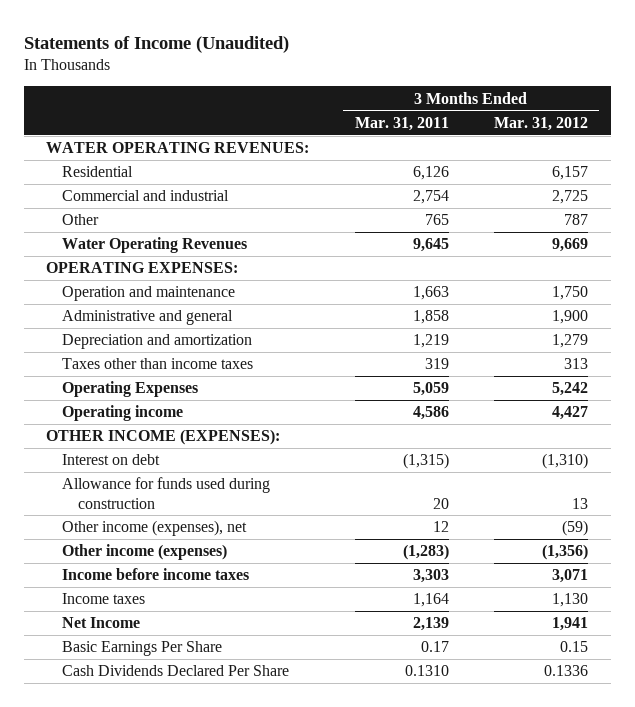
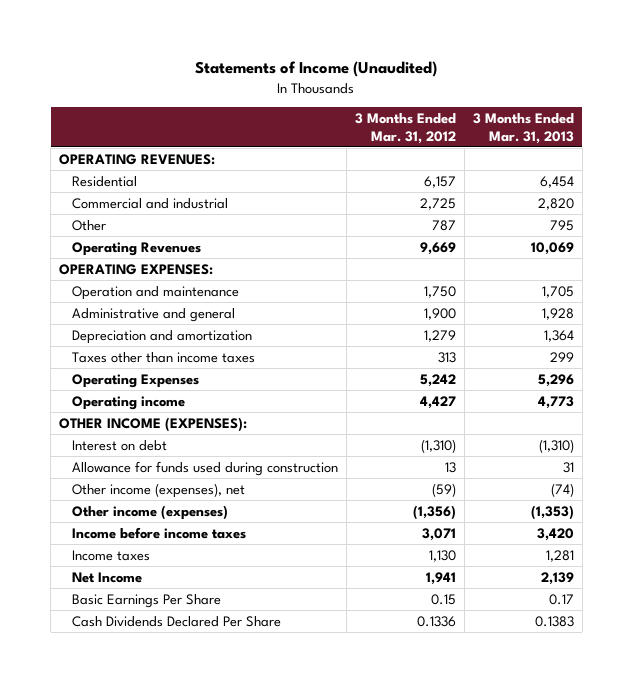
[354,117,449,132] Mar. 31, 2011 -> none
none -> [472,112,574,144] 3 Months Ended Mar. 31, 2013
[46,142,310,154] WATER OPERATING REVENUES: -> [58,153,215,165] OPERATING REVENUES:
[62,237,248,254] Water Operating Revenues -> [72,241,202,256] Operating Revenues

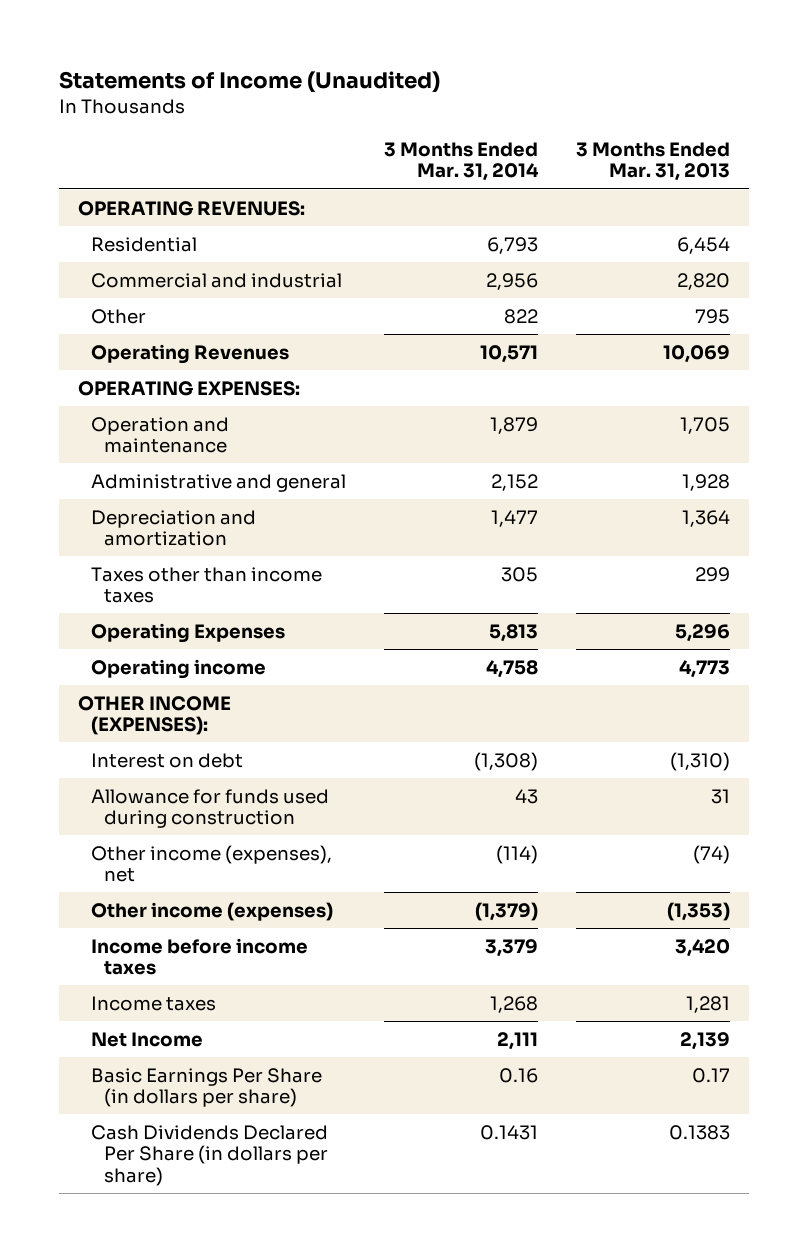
[355,112,457,144] 3 Months Ended Mar. 31, 2012 -> none
none -> [383,141,539,182] 3 Months Ended Mar. 31, 2014
[72,593,222,608] Basic Earnings Per Share -> [91,1067,323,1108] Basic Earnings Per Share (in dollars per share)
[72,615,282,627] Cash Dividends Declared Per Share -> [91,1124,329,1186] Cash Dividends Declared Per Share (in dollars per share)

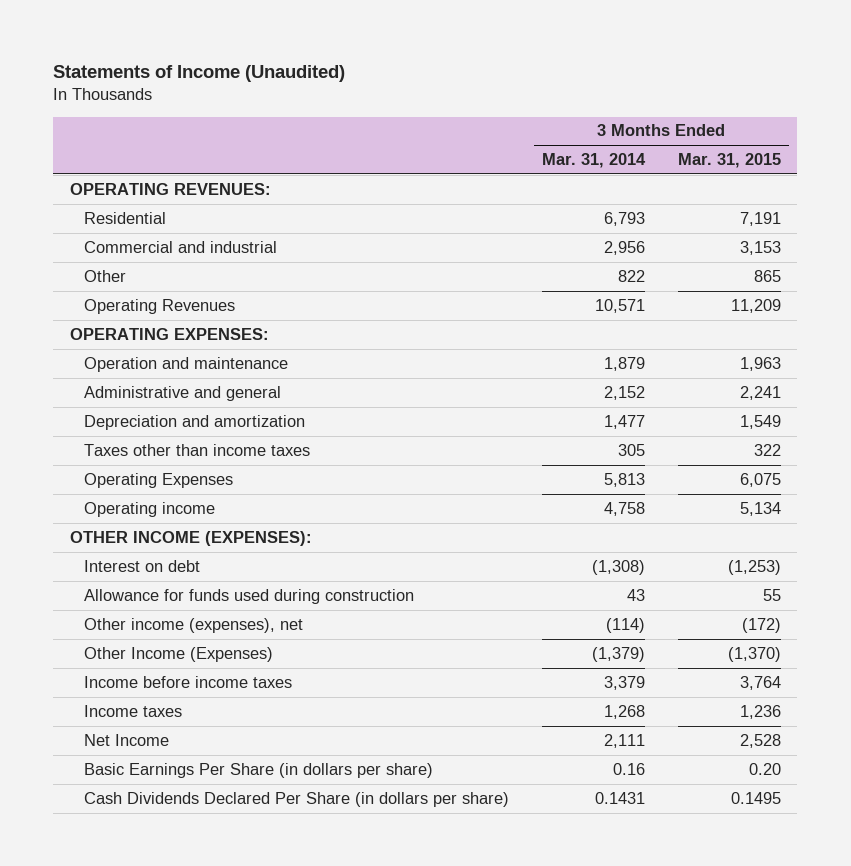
[575,141,730,182] 3 Months Ended Mar. 31, 2013 -> none
none -> [677,153,781,169] Mar. 31, 2015
[91,901,334,921] Other income (expenses) -> [83,646,273,662] Other Income (Expenses)

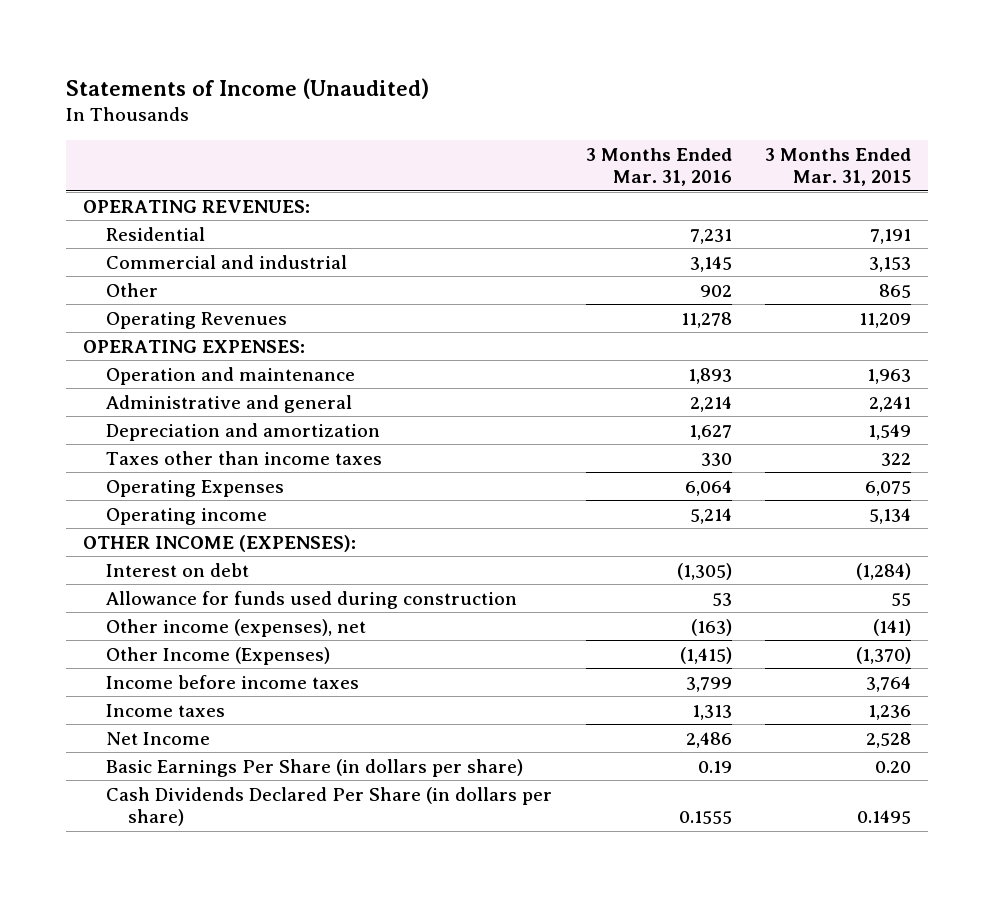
[541,153,646,169] Mar. 31, 2014 -> none
none -> [585,147,732,187] 3 Months Ended Mar. 31, 2016
[727,559,781,575] (1,253) -> [856,562,912,580] (1,284)
[741,617,781,633] (172) -> [873,618,912,636] (141)

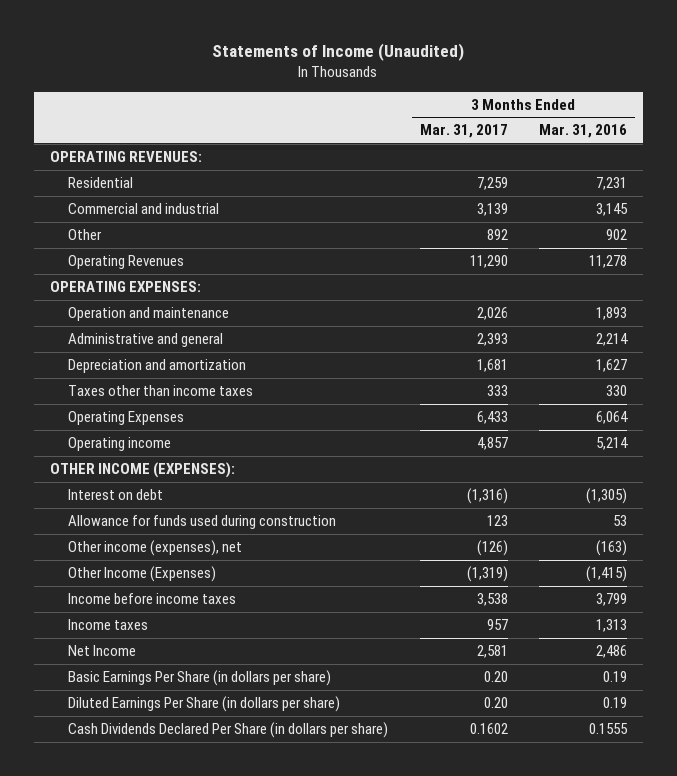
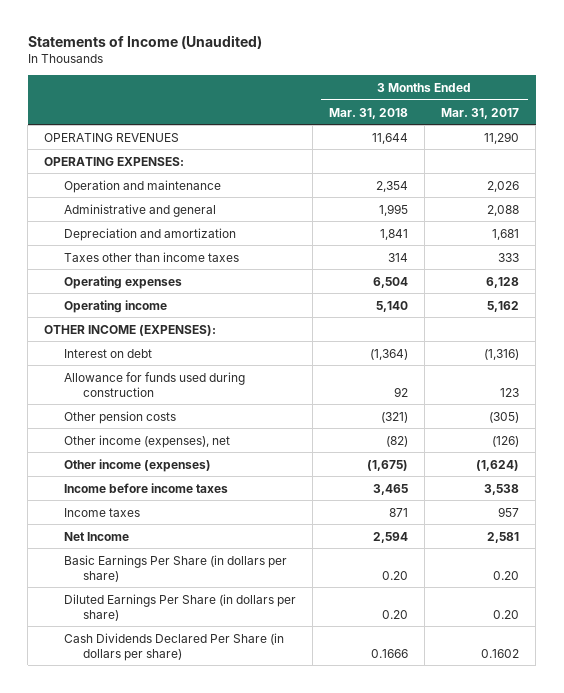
[539,124,628,139] Mar. 31, 2016 -> none
none -> [328,107,408,119] Mar. 31, 2018
[49,151,202,163] OPERATING REVENUES: -> none
[68,177,134,189] Residential -> none
[68,203,220,215] Commercial and industrial -> none
[68,229,103,241] Other -> none
[68,255,185,270] Operating Revenues -> [44,132,180,142] OPERATING REVENUES
[476,333,508,347] 2,393 -> [487,204,520,216] 2,088
[68,411,185,426] Operating Expenses -> [63,275,182,289] Operating expenses
[476,411,508,425] 6,433 -> [486,276,520,288] 6,128
[476,437,508,451] 4,857 -> [487,300,520,312] 5,162
none -> [63,410,176,424] Other pension costs
[68,566,217,583] Other Income (Expenses) -> [63,458,211,472] Other income (expenses)
[466,566,508,583] (1,319) -> [476,459,520,471] (1,624)

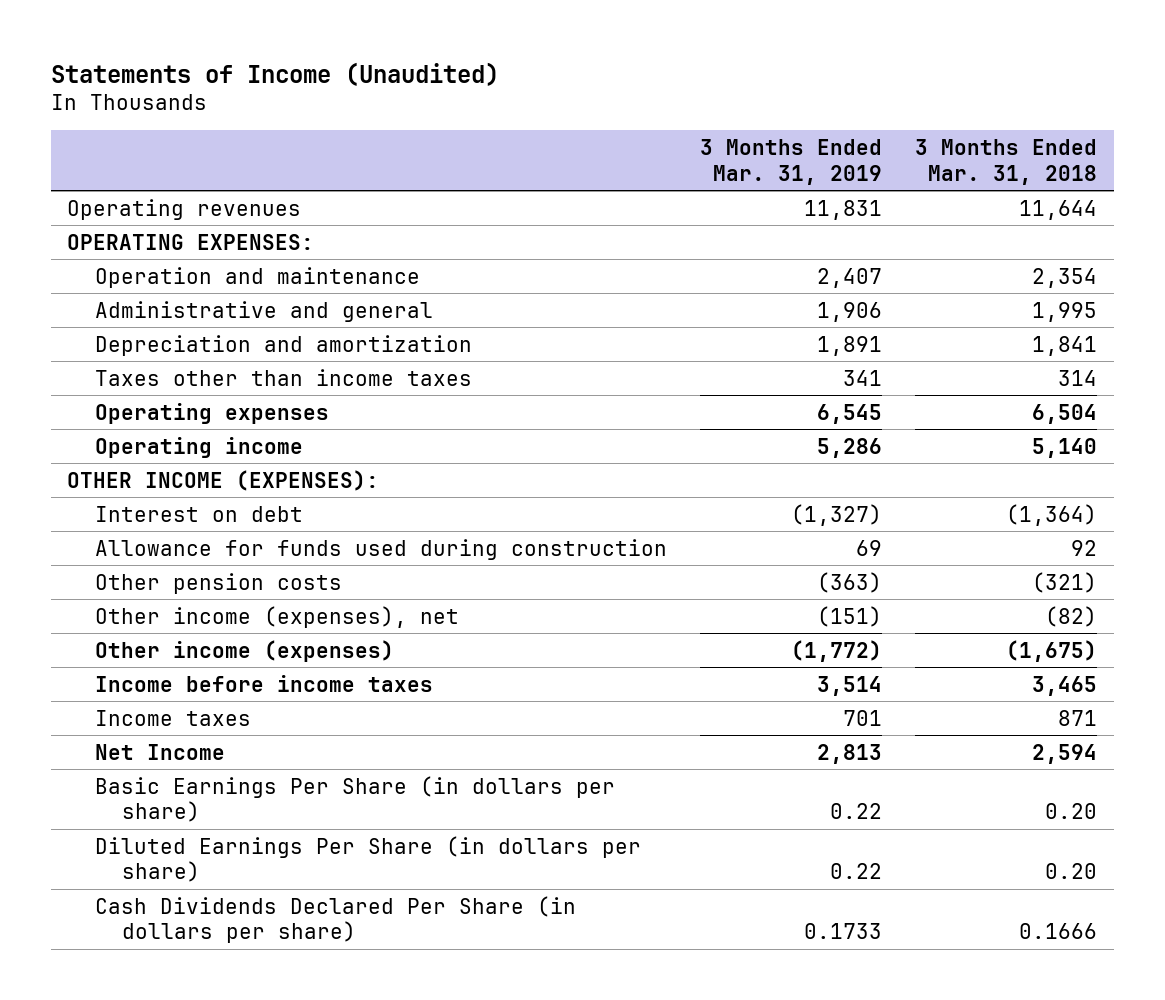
[441,107,520,119] Mar. 31, 2017 -> none
none -> [700,139,883,185] 3 Months Ended Mar. 31, 2019
[44,132,180,142] OPERATING REVENUES -> [67,198,302,220] Operating revenues

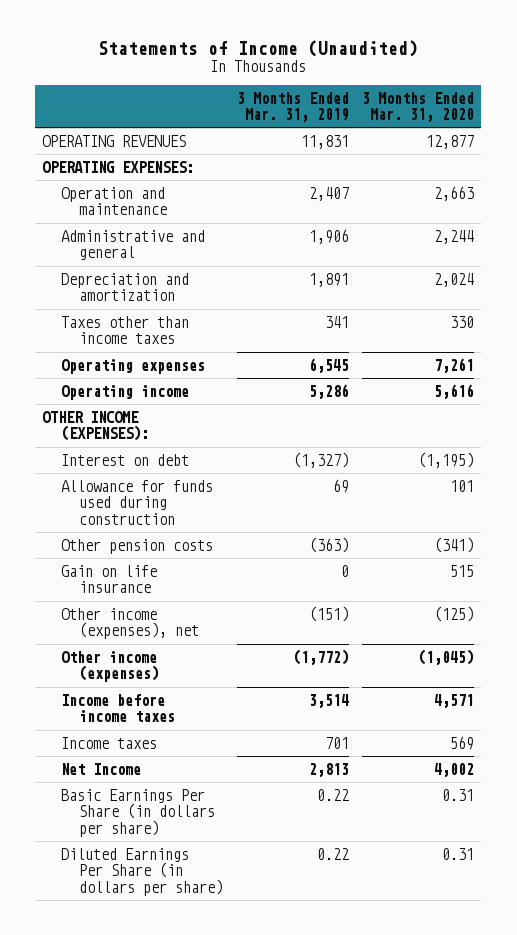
[915,139,1098,185] 3 Months Ended Mar. 31, 2018 -> none
none -> [362,91,475,123] 3 Months Ended Mar. 31, 2020
[67,198,302,220] Operating revenues -> [42,134,187,147] OPERATING REVENUES
none -> [60,564,157,594] Gain on life insurance
[94,895,576,944] Cash Dividends Declared Per Share (in dollars per share) -> none

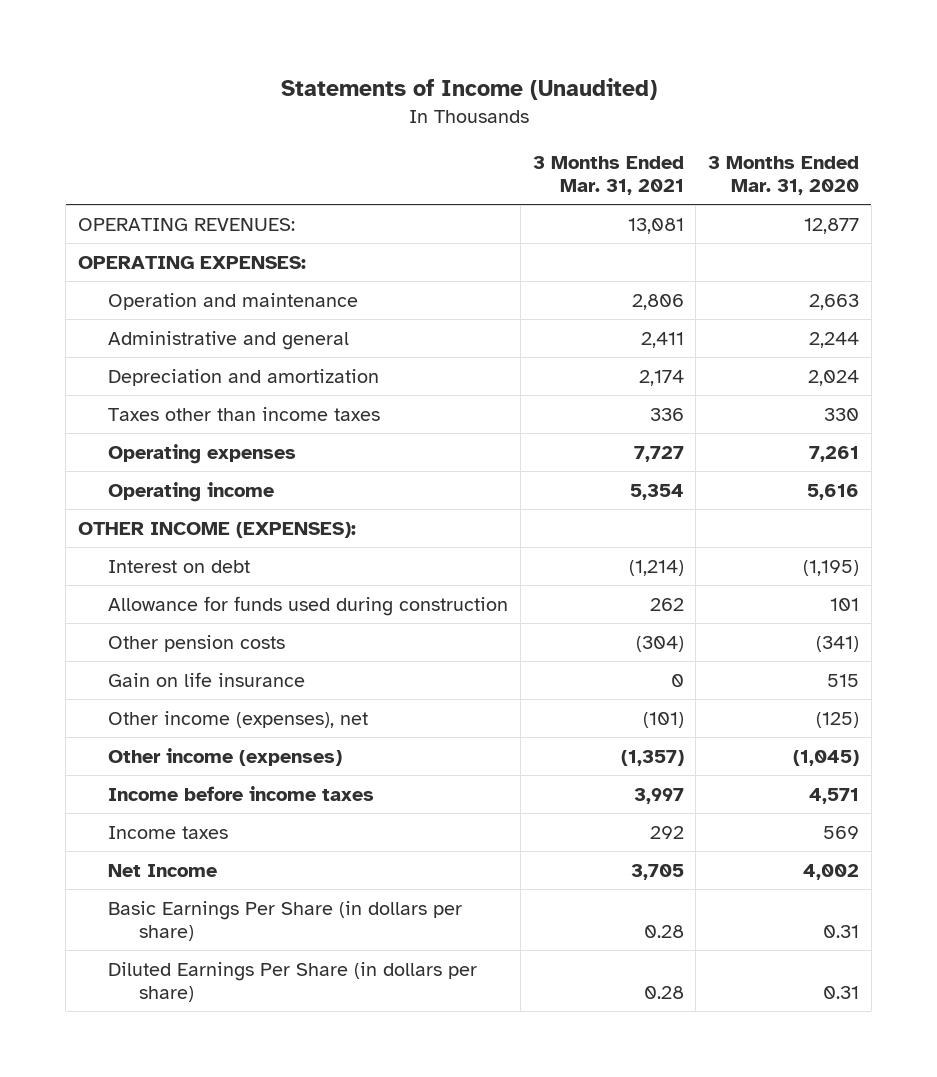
[236,91,349,123] 3 Months Ended Mar. 31, 2019 -> none
none -> [532,155,684,195] 3 Months Ended Mar. 31, 2021
[42,134,187,147] OPERATING REVENUES -> [78,217,296,231] OPERATING REVENUES:

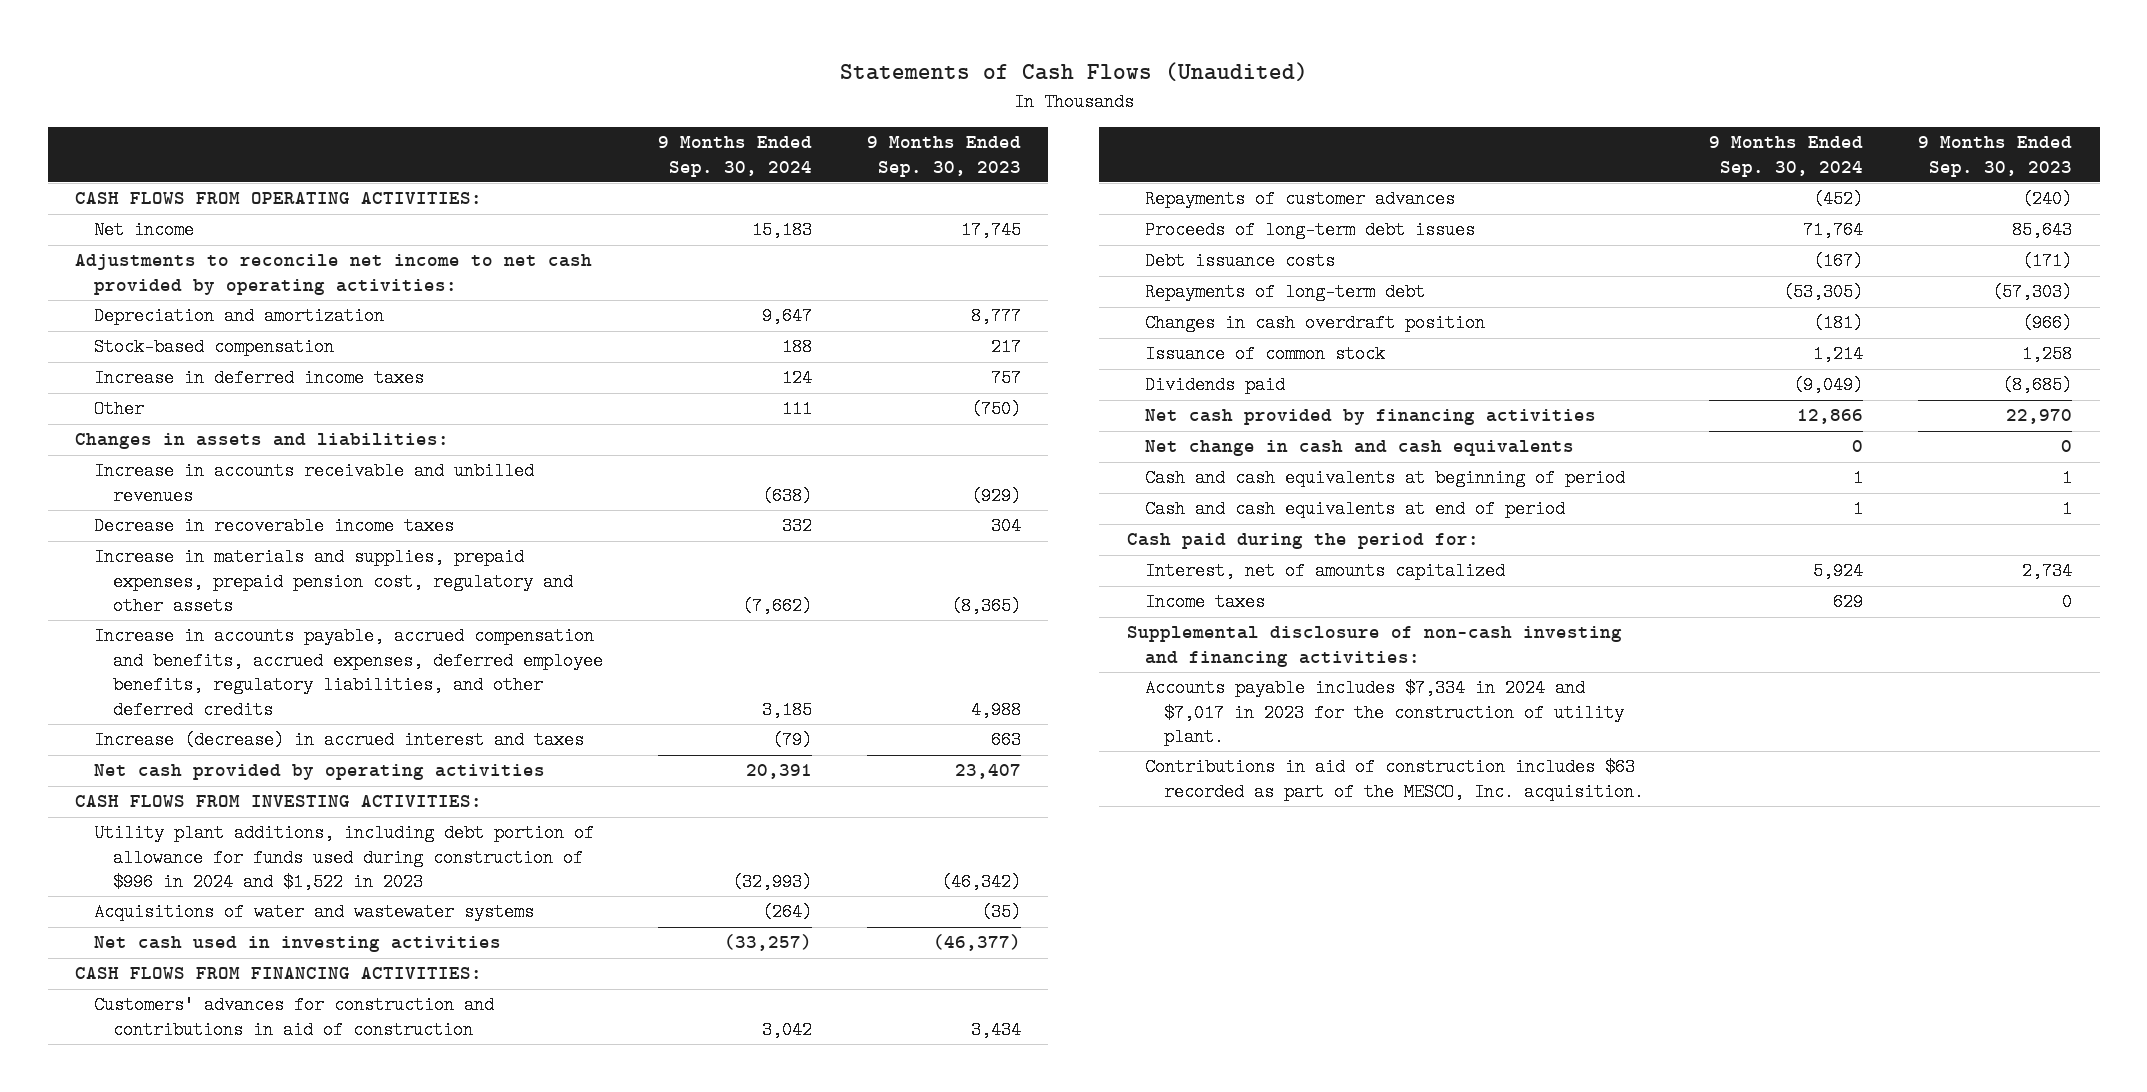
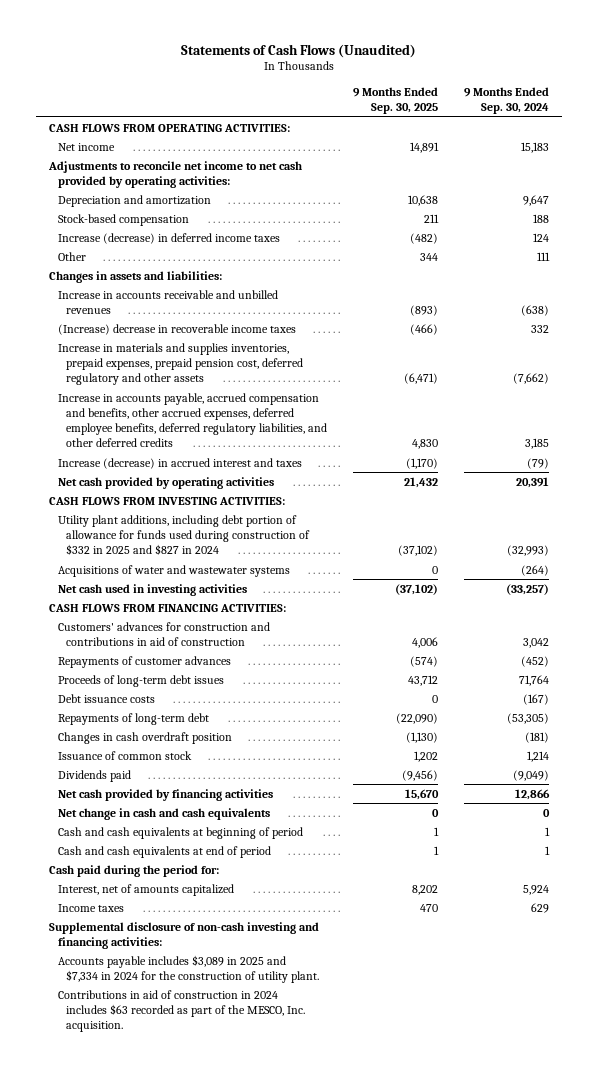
[866,136,1021,177] 9 Months Ended Sep. 30, 2023 -> none
none -> [353,86,439,115] 9 Months Ended Sep. 30, 2025
[94,369,425,388] Increase in deferred income taxes -> [57,232,280,244] Increase (decrease) in deferred income taxes
[94,517,455,536] Decrease in recoverable income taxes -> [57,323,296,335] (Increase) decrease in recoverable income taxes
[94,548,573,616] Increase in materials and supplies, prepaid expenses, prepaid pension cost, regulatory and other assets -> [57,342,304,386] Increase in materials and supplies inventories, prepaid expenses, prepaid pension cost, deferred regulatory and other assets
[94,627,603,719] Increase in accounts payable, accrued compensation and benefits, accrued expenses, deferred employee benefits, regulatory liabilities, and other deferred credits -> [57,392,328,448] Increase in accounts payable, accrued compensation and benefits, other accrued expenses, deferred employee benefits, deferred regulatory liabilities, and other deferred credits
[94,824,595,892] Utility plant additions, including debt portion of allowance for funds used during construction of $996 in 2024 and $1,522 in 2023 -> [57,514,311,556] Utility plant additions, including debt portion of allowance for funds used during construction of $332 in 2025 and $827 in 2024
[1145,679,1624,747] Accounts payable includes $7,334 in 2024 and $7,017 in 2023 for the construction of utility plant. -> [57,954,320,983] Accounts payable includes $3,089 in 2025 and $7,334 in 2024 for the construction of utility plant.
[1145,758,1644,801] Contributions in aid of construction includes $63 recorded as part of the MESCO, Inc. acquisition. -> [57,989,306,1033] Contributions in aid of construction in 2024 includes $63 recorded as part of the MESCO, Inc. acquisition.

